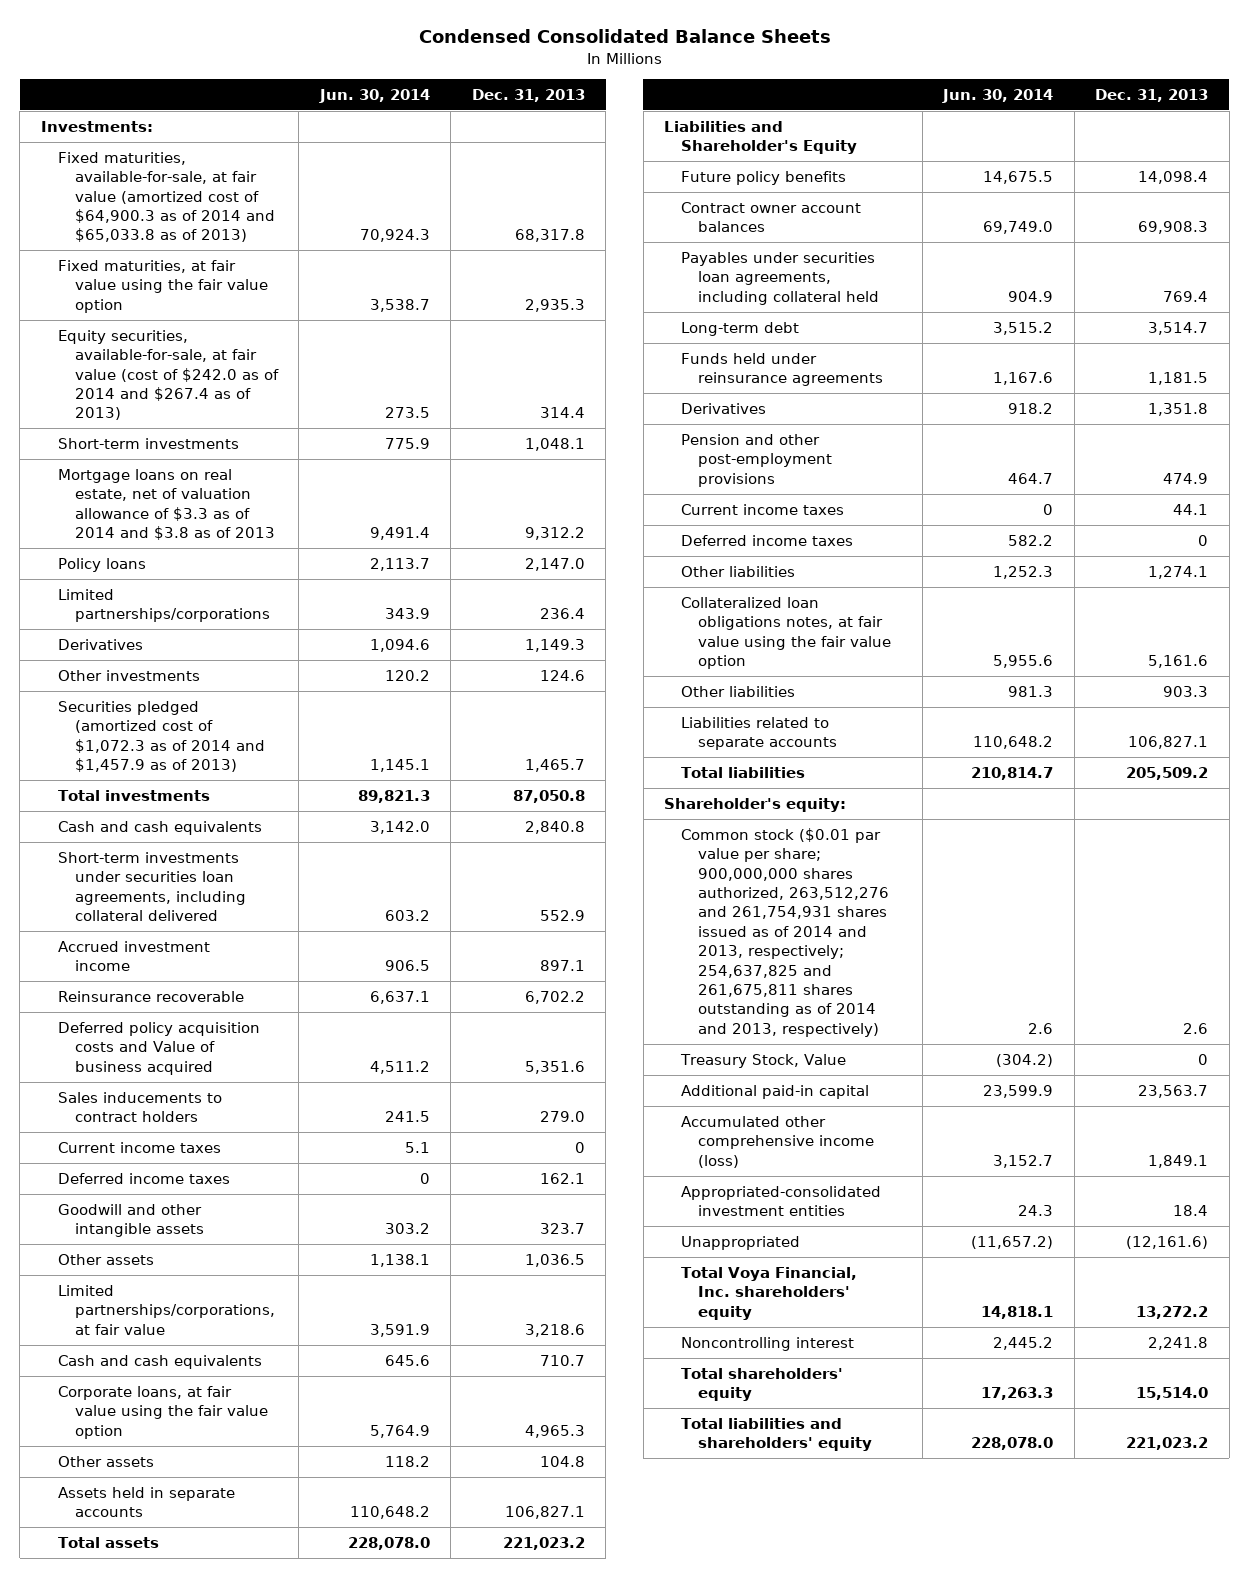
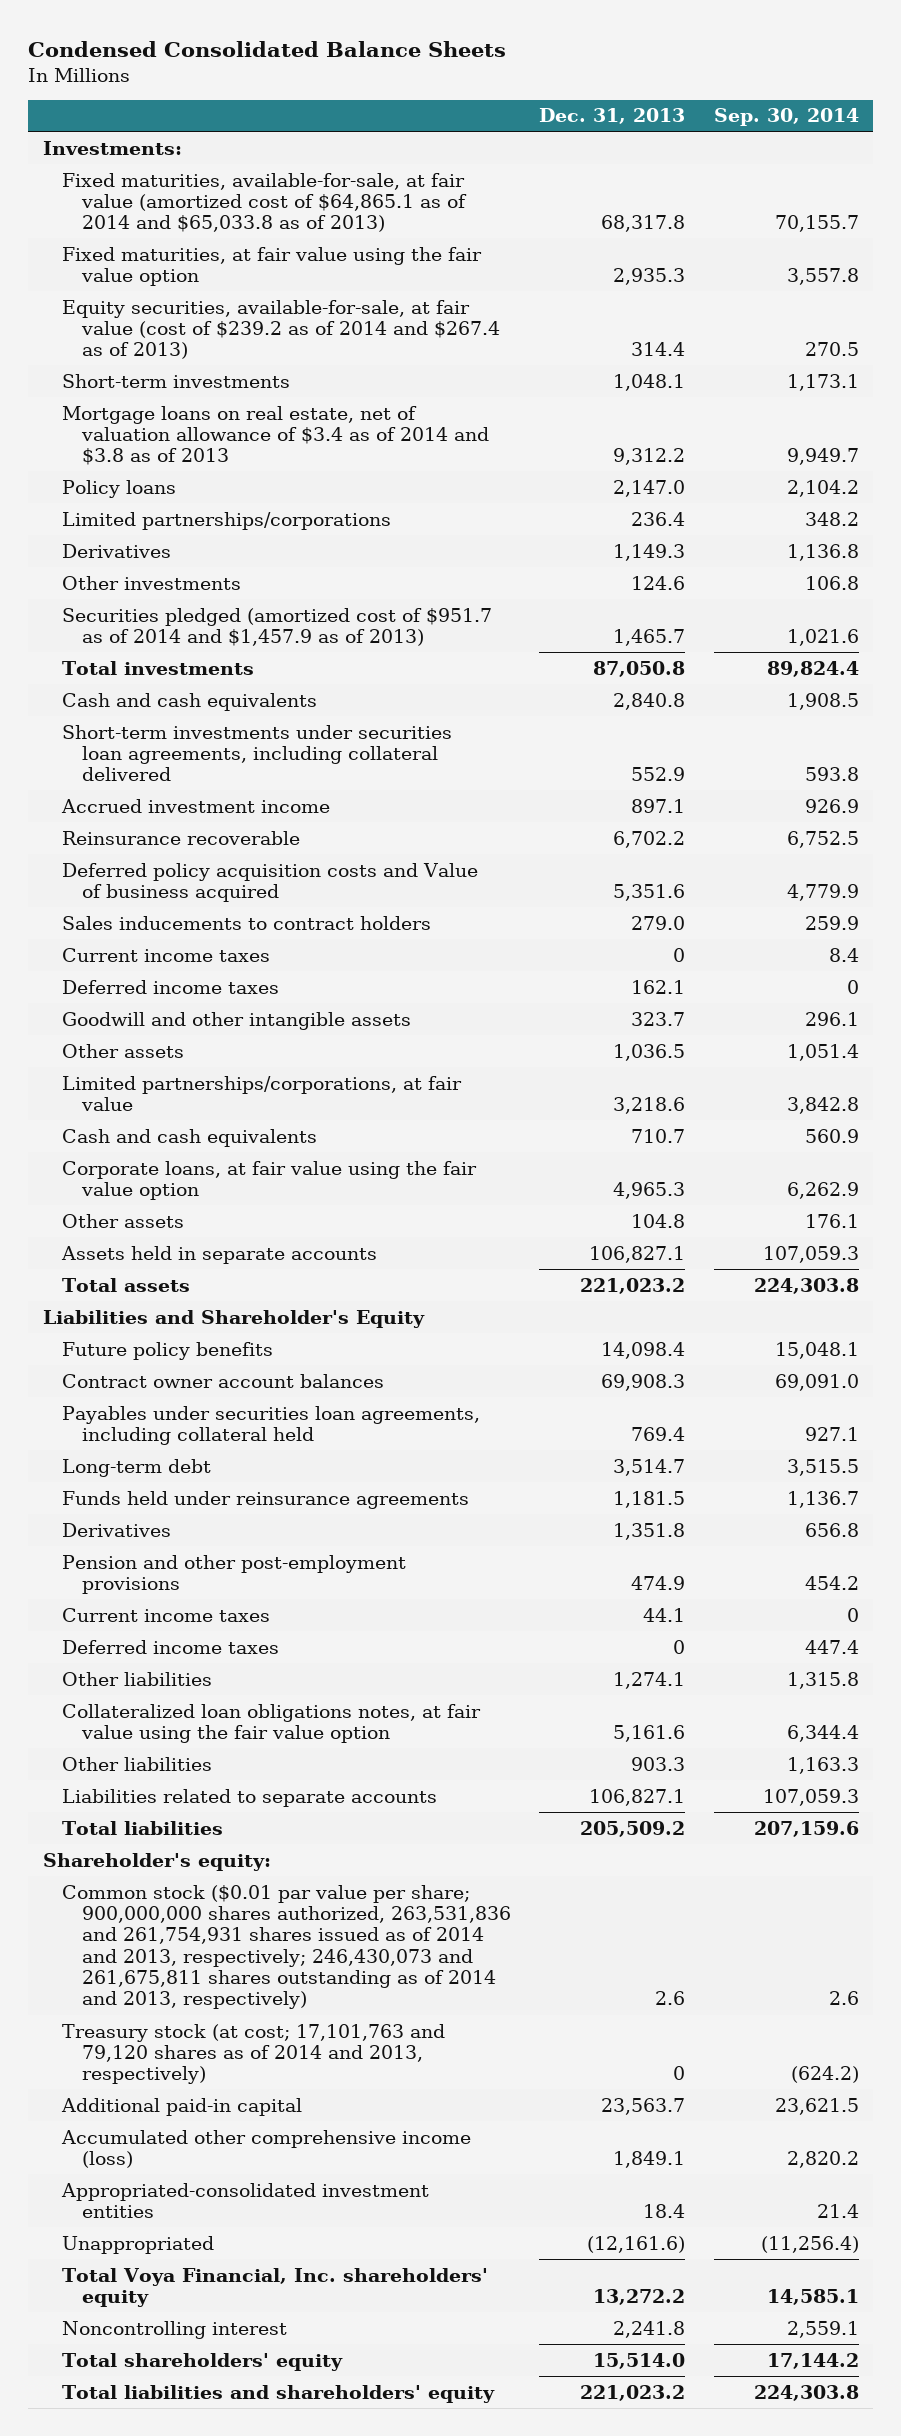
[318,88,430,103] Jun. 30, 2014 -> none
none -> [713,108,859,127] Sep. 30, 2014
[57,152,275,243] Fixed maturities, available-for-sale, at fair value (amortized cost of $64,900.3 as of 2014 and $65,033.8 as of 2013) -> [62,172,467,233] Fixed maturities, available-for-sale, at fair value (amortized cost of $64,865.1 as of 2014 and $65,033.8 as of 2013)
[57,330,279,421] Equity securities, available-for-sale, at fair value (cost of $242.0 as of 2014 and $267.4 as of 2013) -> [62,299,500,360] Equity securities, available-for-sale, at fair value (cost of $239.2 as of 2014 and $267.4 as of 2013)
[57,469,275,541] Mortgage loans on real estate, net of valuation allowance of $3.3 as of 2014 and $3.8 as of 2013 -> [62,405,489,466] Mortgage loans on real estate, net of valuation allowance of $3.4 as of 2014 and $3.8 as of 2013
[57,701,265,773] Securities pledged (amortized cost of $1,072.3 as of 2014 and $1,457.9 as of 2013) -> [62,607,493,646] Securities pledged (amortized cost of $951.7 as of 2014 and $1,457.9 as of 2013)
[681,828,890,1037] Common stock ($0.01 par value per share; 900,000,000 shares authorized, 263,512,276 and 261,754,931 shares issued as of 2014 and 2013, respectively; 254,637,825 and 261,675,811 shares outstanding as of 2014 and 2013, respectively) -> [62,1884,511,2010] Common stock ($0.01 par value per share; 900,000,000 shares authorized, 263,531,836 and 261,754,931 shares issued as of 2014 and 2013, respectively; 246,430,073 and 261,675,811 shares outstanding as of 2014 and 2013, respectively)
[680,1054,847,1069] Treasury Stock, Value -> [62,2023,446,2085] Treasury stock (at cost; 17,101,763 and 79,120 shares as of 2014 and 2013, respectively)

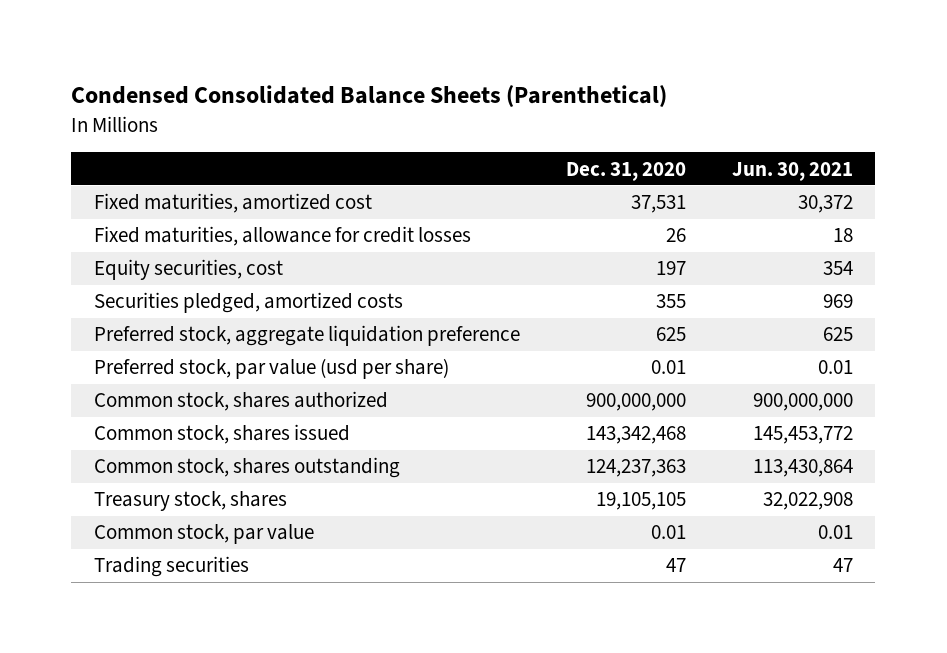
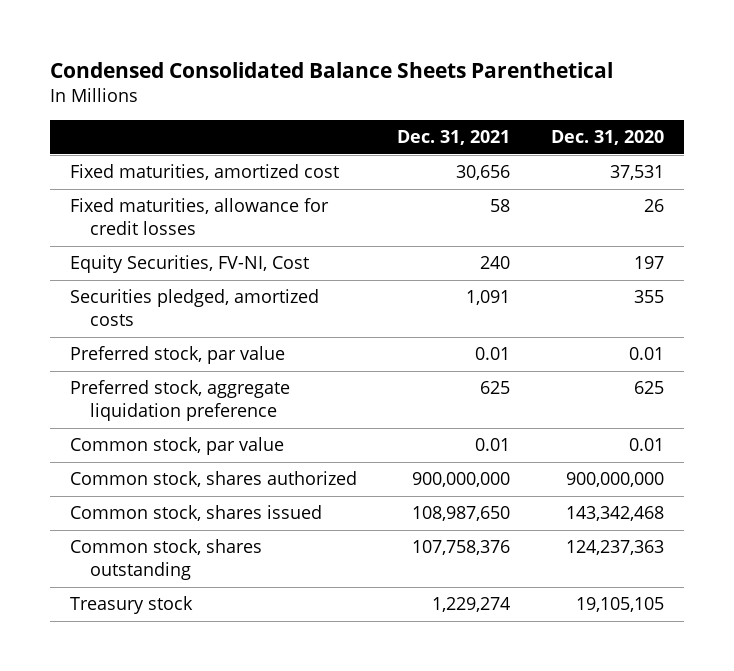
[71,85,668,108] Condensed Consolidated Balance Sheets (Parenthetical) -> [49,61,613,78] Condensed Consolidated Balance Sheets Parenthetical
[731,161,853,181] Jun. 30, 2021 -> none
none -> [397,130,511,146] Dec. 31, 2021
[94,259,284,281] Equity securities, cost -> [69,255,309,274] Equity Securities, FV-NI, Cost
none -> [69,346,285,365] Preferred stock, par value
[94,358,450,380] Preferred stock, par value (usd per share) -> none
[94,524,315,545] Common stock, par value -> [69,437,284,456] Common stock, par value
[94,556,250,578] Trading securities -> none
[94,491,288,512] Treasury stock, shares -> [69,596,193,615] Treasury stock

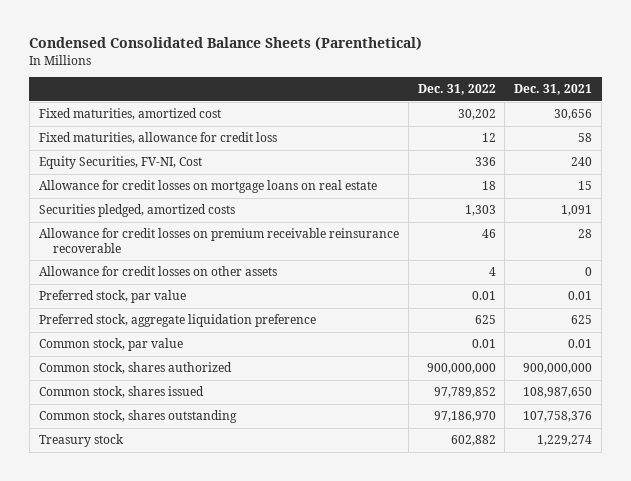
[49,61,613,78] Condensed Consolidated Balance Sheets Parenthetical -> [29,37,423,51] Condensed Consolidated Balance Sheets (Parenthetical)
[550,130,664,146] Dec. 31, 2020 -> none
none -> [417,84,496,96] Dec. 31, 2022
[69,198,329,236] Fixed maturities, allowance for credit losses -> [38,132,277,145] Fixed maturities, allowance for credit loss
none -> [38,180,377,194] Allowance for credit losses on mortgage loans on real estate
none -> [38,228,399,253] Allowance for credit losses on premium receivable reinsurance recoverable
none -> [38,266,277,277] Allowance for credit losses on other assets

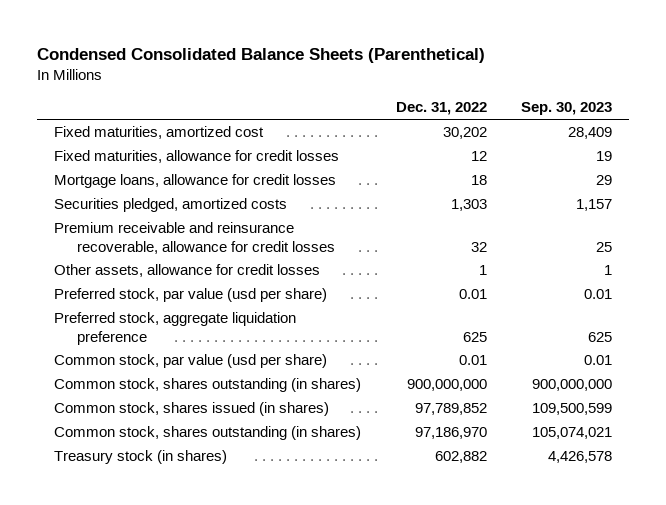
[514,84,593,96] Dec. 31, 2021 -> none
none -> [521,102,613,116] Sep. 30, 2023
[38,156,202,170] Equity Securities, FV-NI, Cost -> none
[38,132,277,145] Fixed maturities, allowance for credit loss -> [54,150,340,164] Fixed maturities, allowance for credit losses
[38,180,377,194] Allowance for credit losses on mortgage loans on real estate -> [54,174,337,189] Mortgage loans, allowance for credit losses
[38,228,399,253] Allowance for credit losses on premium receivable reinsurance recoverable -> [54,222,336,254] Premium receivable and reinsurance recoverable, allowance for credit losses
[481,229,496,239] 46 -> [470,241,487,252] 32
[38,266,277,277] Allowance for credit losses on other assets -> [54,264,321,278] Other assets, allowance for credit losses
[488,267,496,277] 4 -> [478,265,487,276] 1
[38,290,186,304] Preferred stock, par value -> [54,288,328,303] Preferred stock, par value (usd per share)
[38,338,183,352] Common stock, par value -> [54,354,328,369] Common stock, par value (usd per share)
[38,362,232,375] Common stock, shares authorized -> [54,378,362,393] Common stock, shares outstanding (in shares)
[38,386,204,399] Common stock, shares issued -> [54,402,330,417] Common stock, shares issued (in shares)
[38,410,237,424] Common stock, shares outstanding -> [54,426,362,441] Common stock, shares outstanding (in shares)
[38,434,124,448] Treasury stock -> [54,450,228,465] Treasury stock (in shares)

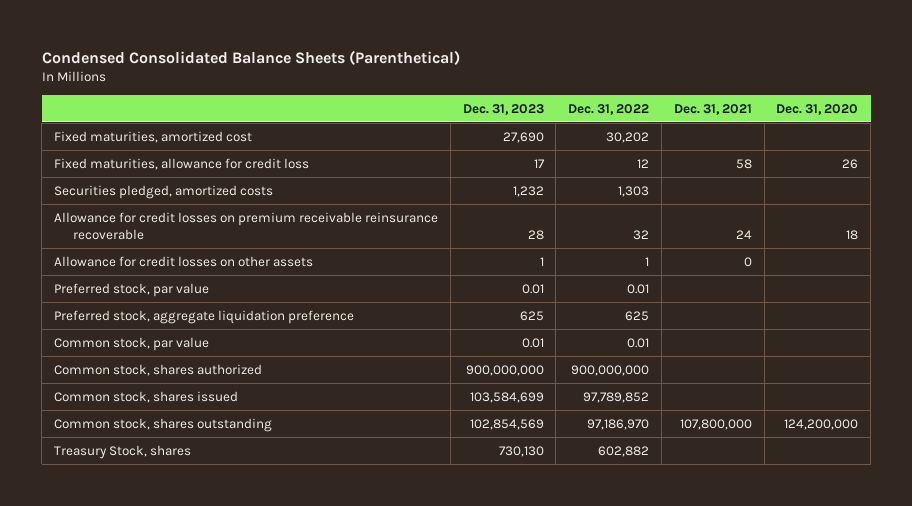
[521,102,613,116] Sep. 30, 2023 -> none
none -> [462,103,544,115] Dec. 31, 2023
none -> [673,103,752,115] Dec. 31, 2021
none -> [776,103,859,115] Dec. 31, 2020
[54,174,337,189] Mortgage loans, allowance for credit losses -> none
[54,150,340,164] Fixed maturities, allowance for credit losses -> [53,157,309,170] Fixed maturities, allowance for credit loss
[54,222,336,254] Premium receivable and reinsurance recoverable, allowance for credit losses -> [53,211,438,240] Allowance for credit losses on premium receivable reinsurance recoverable
[54,264,321,278] Other assets, allowance for credit losses -> [53,255,313,267] Allowance for credit losses on other assets
[54,288,328,303] Preferred stock, par value (usd per share) -> [53,282,209,297] Preferred stock, par value
[54,354,328,369] Common stock, par value (usd per share) -> [53,336,209,351] Common stock, par value
[54,378,362,393] Common stock, shares outstanding (in shares) -> [53,363,262,376] Common stock, shares authorized
[54,402,330,417] Common stock, shares issued (in shares) -> [53,390,238,403] Common stock, shares issued
[54,426,362,441] Common stock, shares outstanding (in shares) -> [53,417,272,432] Common stock, shares outstanding
[54,450,228,465] Treasury stock (in shares) -> [53,444,191,459] Treasury Stock, shares

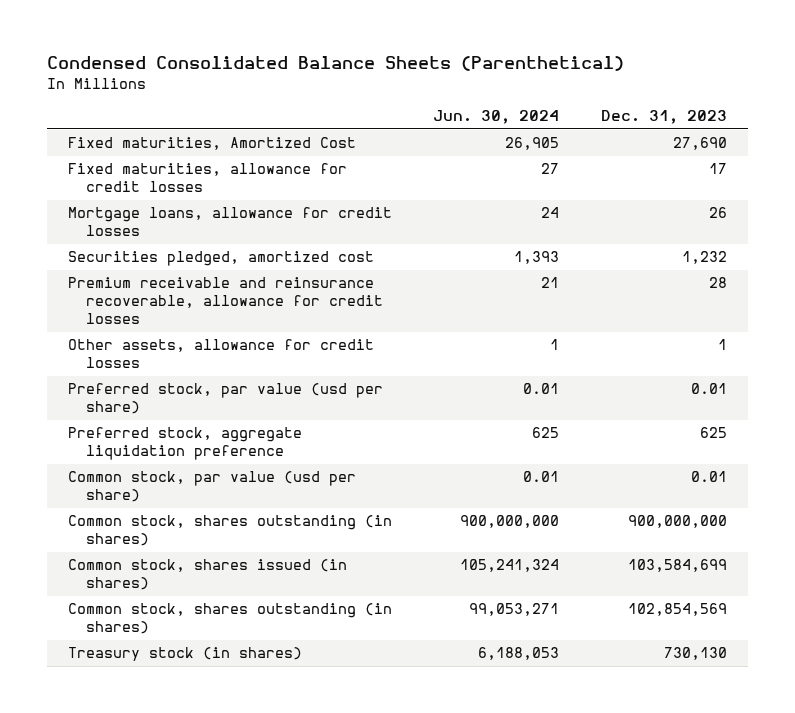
[568,103,650,115] Dec. 31, 2022 -> none
[673,103,752,115] Dec. 31, 2021 -> none
[776,103,859,115] Dec. 31, 2020 -> none
none -> [433,110,560,125] Jun. 30, 2024
[53,130,252,143] Fixed maturities, amortized cost -> [67,137,356,151] Fixed maturities, Amortized Cost
[53,157,309,170] Fixed maturities, allowance for credit loss -> [67,163,347,193] Fixed maturities, allowance for credit losses
none -> [67,207,392,237] Mortgage loans, allowance for credit losses
[53,184,273,199] Securities pledged, amortized costs -> [67,251,374,267] Securities pledged, amortized cost
[53,211,438,240] Allowance for credit losses on premium receivable reinsurance recoverable -> [67,277,384,325] Premium receivable and reinsurance recoverable, allowance for credit losses
[53,255,313,267] Allowance for credit losses on other assets -> [67,339,374,369] Other assets, allowance for credit losses
[53,282,209,297] Preferred stock, par value -> [67,383,383,415] Preferred stock, par value (usd per share)
[53,336,209,351] Common stock, par value -> [67,471,356,503] Common stock, par value (usd per share)
[53,363,262,376] Common stock, shares authorized -> [67,515,392,547] Common stock, shares outstanding (in shares)
[53,390,238,403] Common stock, shares issued -> [67,559,347,591] Common stock, shares issued (in shares)
[53,417,272,432] Common stock, shares outstanding -> [67,603,392,635] Common stock, shares outstanding (in shares)
[53,444,191,459] Treasury Stock, shares -> [67,647,302,662] Treasury stock (in shares)

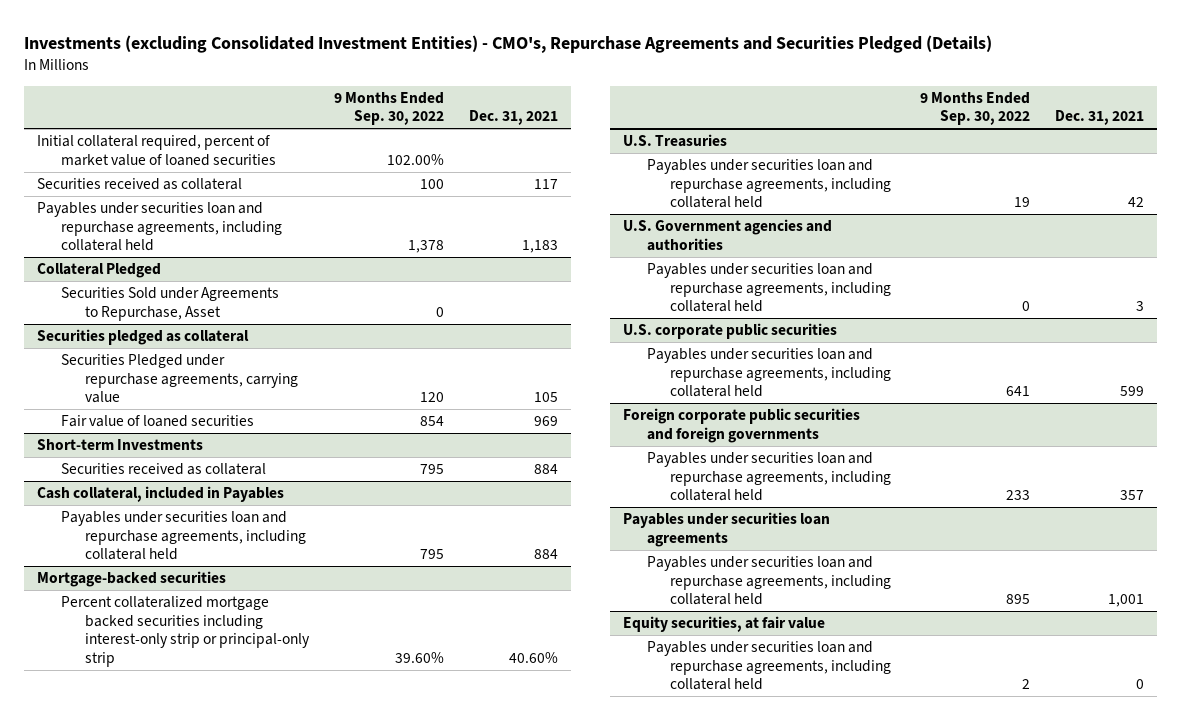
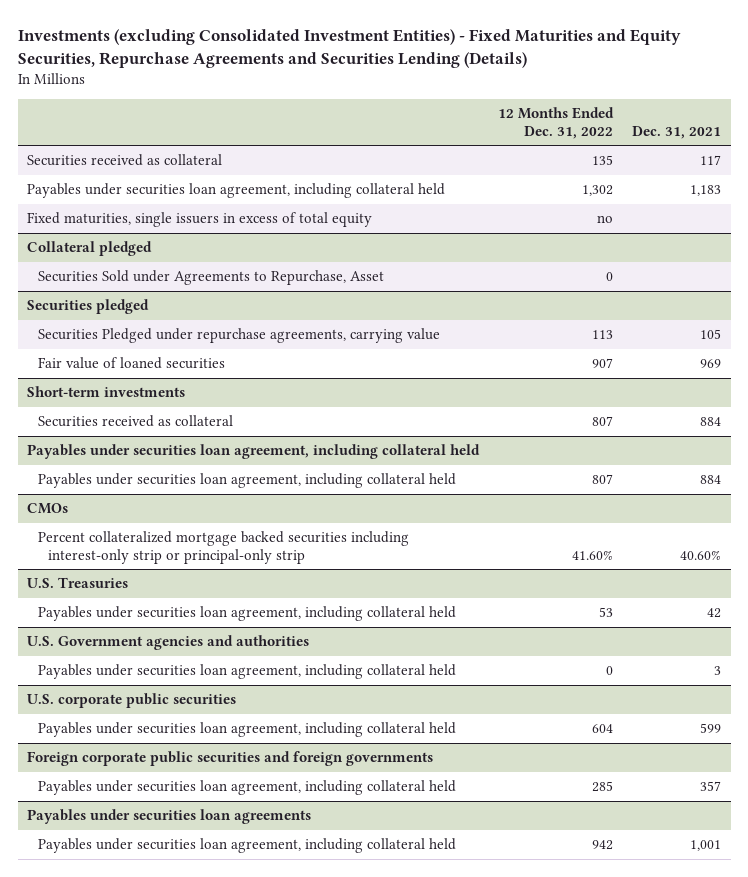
[24,34,993,53] Investments (excluding Consolidated Investment Entities) - CMO's, Repurchase Agreements and Securities Pledged (Details) -> [17,28,681,68] Investments (excluding Consolidated Investment Entities) - Fixed Maturities and Equity Securities, Repurchase Agreements and Securities Lending (Details)
[333,91,444,126] 9 Months Ended Sep. 30, 2022 -> none
none -> [498,107,615,139] 12 Months Ended Dec. 31, 2022
[37,135,276,166] Initial collateral required, percent of market value of loaned securities -> none
[37,202,282,252] Payables under securities loan and repurchase agreements, including collateral held -> [27,183,446,199] Payables under securities loan agreement, including collateral held
none -> [27,212,373,228] Fixed maturities, single issuers in excess of total equity
[37,263,162,279] Collateral Pledged -> [27,241,153,257] Collateral pledged
[37,329,250,346] Securities pledged as collateral -> [27,299,150,315] Securities pledged
[37,439,204,451] Short-term Investments -> [27,386,186,398] Short-term investments
[37,486,285,503] Cash collateral, included in Payables -> [27,444,481,460] Payables under securities loan agreement, including collateral held
[60,511,306,561] Payables under securities loan and repurchase agreements, including collateral held -> [37,473,456,489] Payables under securities loan agreement, including collateral held
[37,571,227,588] Mortgage-backed securities -> [27,503,69,515] CMOs
[646,159,892,209] Payables under securities loan and repurchase agreements, including collateral held -> [37,606,456,622] Payables under securities loan agreement, including collateral held
[646,263,892,313] Payables under securities loan and repurchase agreements, including collateral held -> [37,664,456,680] Payables under securities loan agreement, including collateral held
[646,348,892,398] Payables under securities loan and repurchase agreements, including collateral held -> [37,722,456,738] Payables under securities loan agreement, including collateral held
[646,452,892,502] Payables under securities loan and repurchase agreements, including collateral held -> [37,780,456,796] Payables under securities loan agreement, including collateral held
[622,616,825,633] Equity securities, at fair value -> none
[646,641,892,691] Payables under securities loan and repurchase agreements, including collateral held -> none
[646,556,892,606] Payables under securities loan and repurchase agreements, including collateral held -> [37,838,456,854] Payables under securities loan agreement, including collateral held

